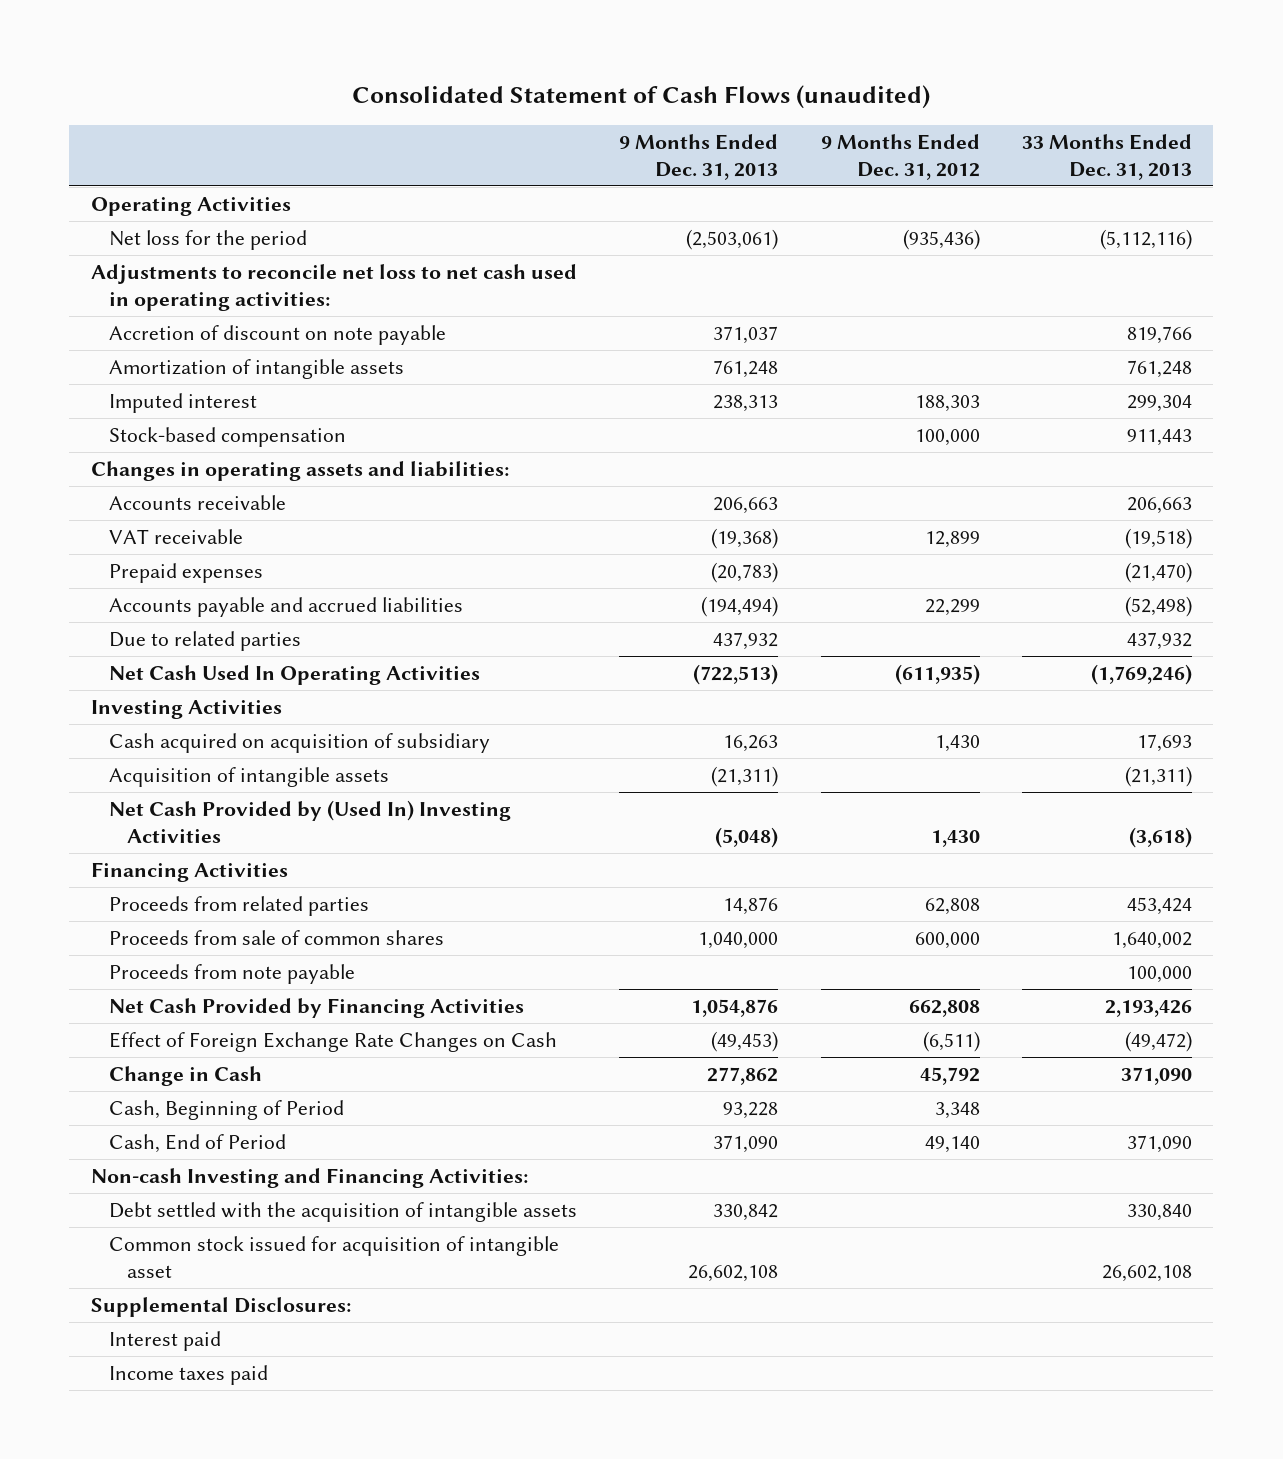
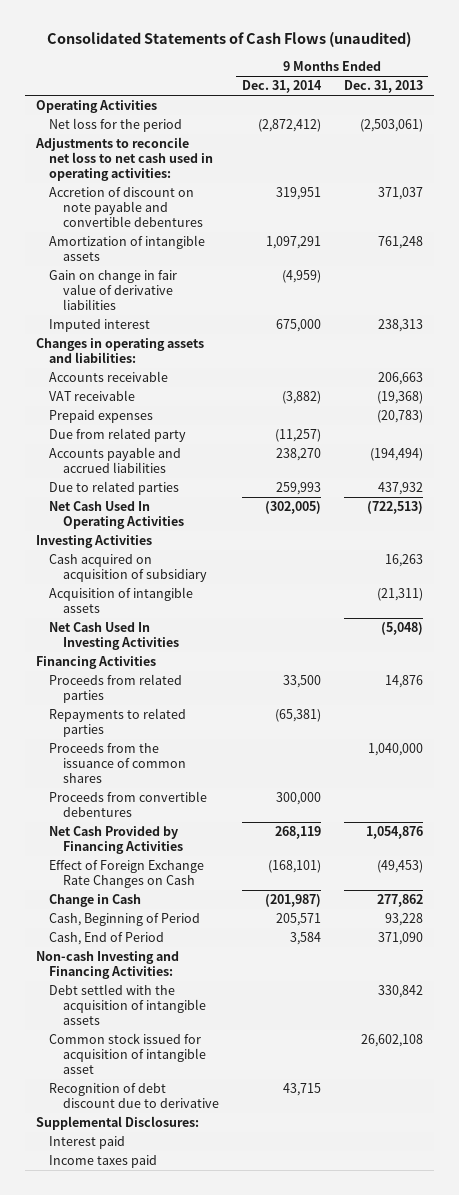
[352,85,931,110] Consolidated Statement of Cash Flows (unaudited) -> [47,32,412,48] Consolidated Statements of Cash Flows (unaudited)
[820,133,980,181] 9 Months Ended Dec. 31, 2012 -> none
[1021,133,1192,181] 33 Months Ended Dec. 31, 2013 -> none
none -> [241,80,322,94] Dec. 31, 2014
[108,324,446,345] Accretion of discount on note payable -> [49,187,203,228] Accretion of discount on note payable and convertible debentures
none -> [49,270,178,311] Gain on change in fair value of derivative liabilities
[108,426,346,447] Stock-based compensation -> none
none -> [49,428,187,443] Due from related party
[108,799,511,844] Net Cash Provided by (Used In) Investing Activities -> [49,622,179,651] Net Cash Used In Investing Activities
[108,963,355,984] Proceeds from note payable -> none
none -> [49,708,187,738] Repayments to related parties
[108,929,444,945] Proceeds from sale of common shares -> [49,743,186,784] Proceeds from the issuance of common shares
none -> [49,791,208,818] Proceeds from convertible debentures
none -> [49,1083,219,1109] Recognition of debt discount due to derivative

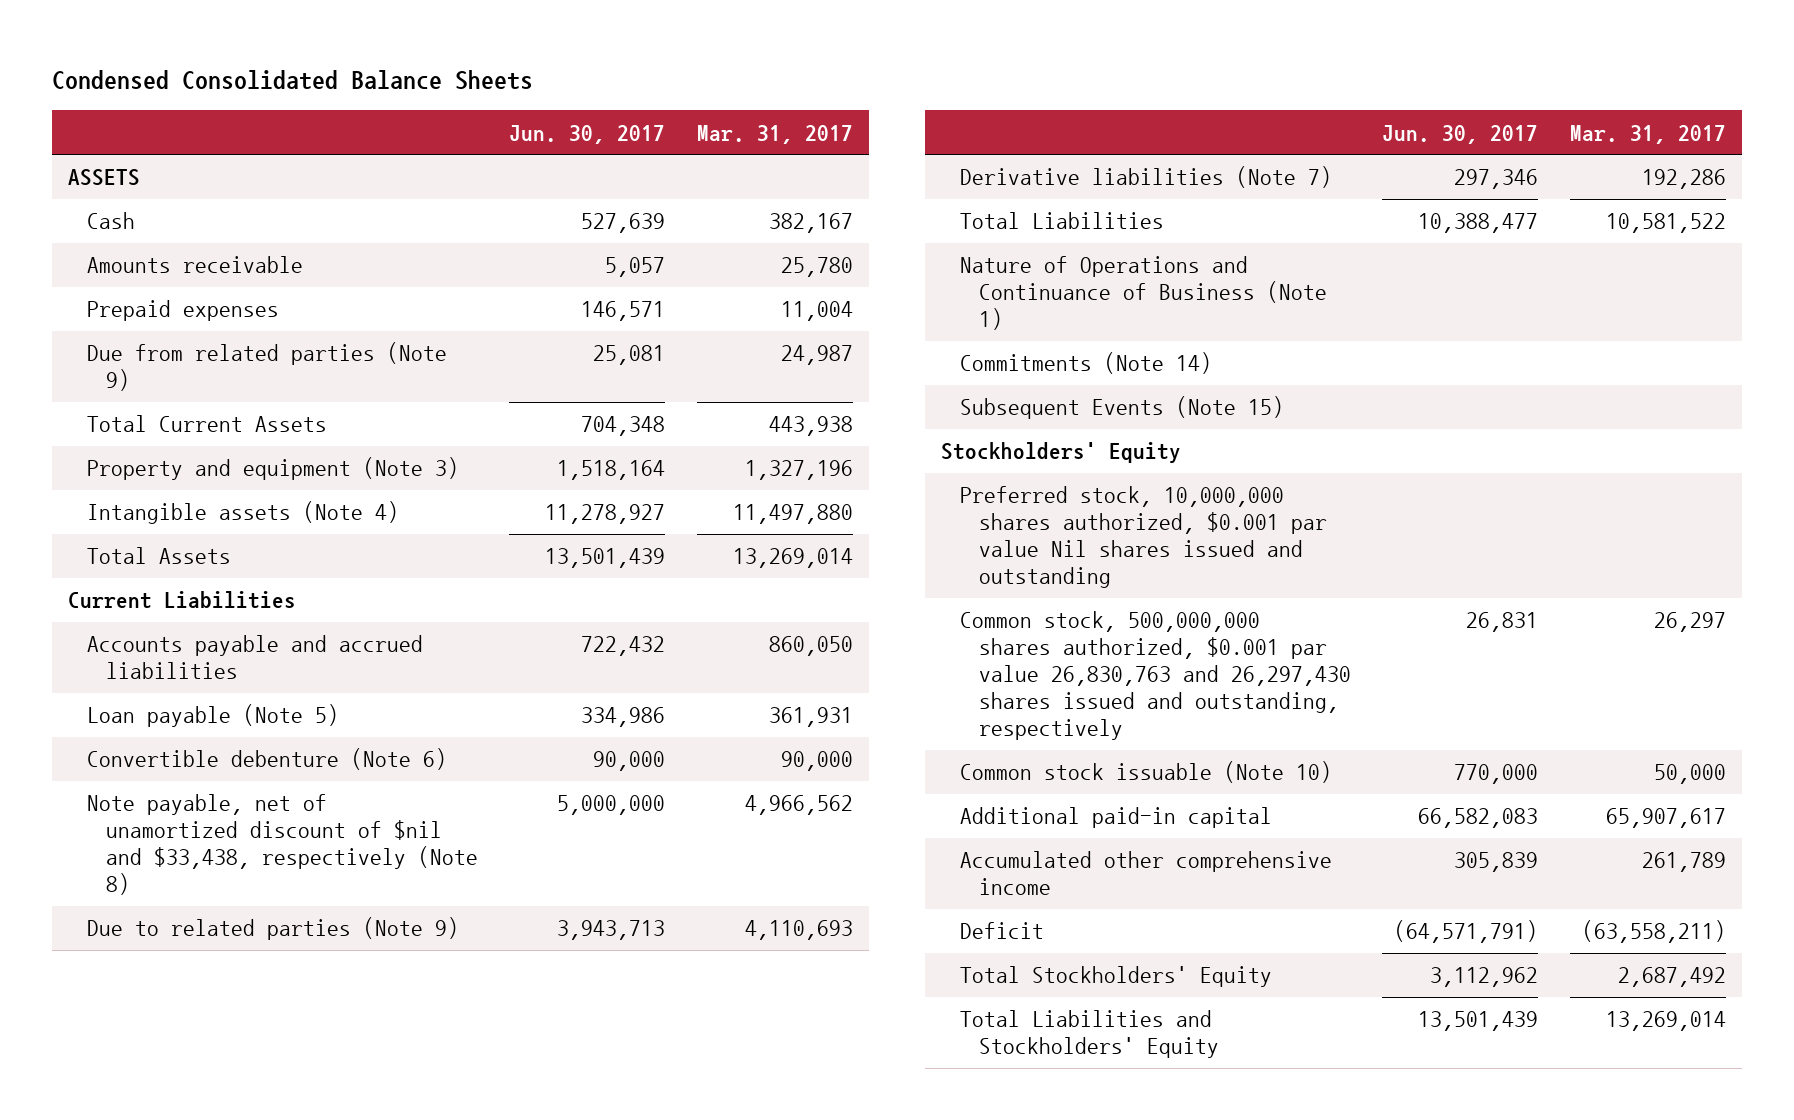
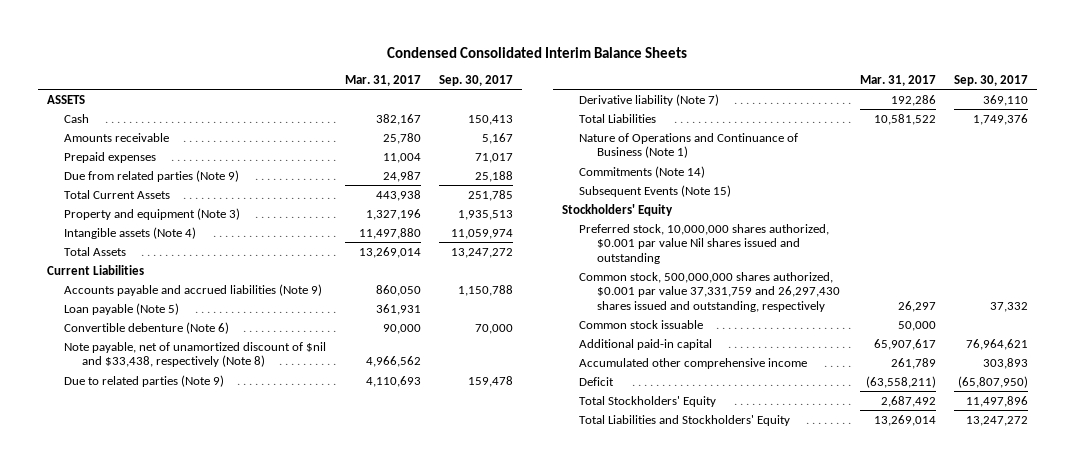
[52,69,534,90] Condensed Consolidated Balance Sheets -> [387,46,688,58] Condensed Consolidated Interim Balance Sheets
[509,124,666,144] Jun. 30, 2017 -> none
none -> [438,74,513,86] Sep. 30, 2017
[86,635,423,680] Accounts payable and accrued liabilities -> [64,283,323,296] Accounts payable and accrued liabilities (Note 9)
[959,166,1332,189] Derivative liabilities (Note 7) -> [579,93,720,106] Derivative liability (Note 7)
[959,611,1351,741] Common stock, 500,000,000 shares authorized, $0.001 par value 26,830,763 and 26,297,430 shares issued and outstanding, respectively -> [579,271,840,312] Common stock, 500,000,000 shares authorized, $0.001 par value 37,331,759 and 26,297,430 shares issued and outstanding, respectively
[959,761,1332,784] Common stock issuable (Note 10) -> [579,319,704,329] Common stock issuable

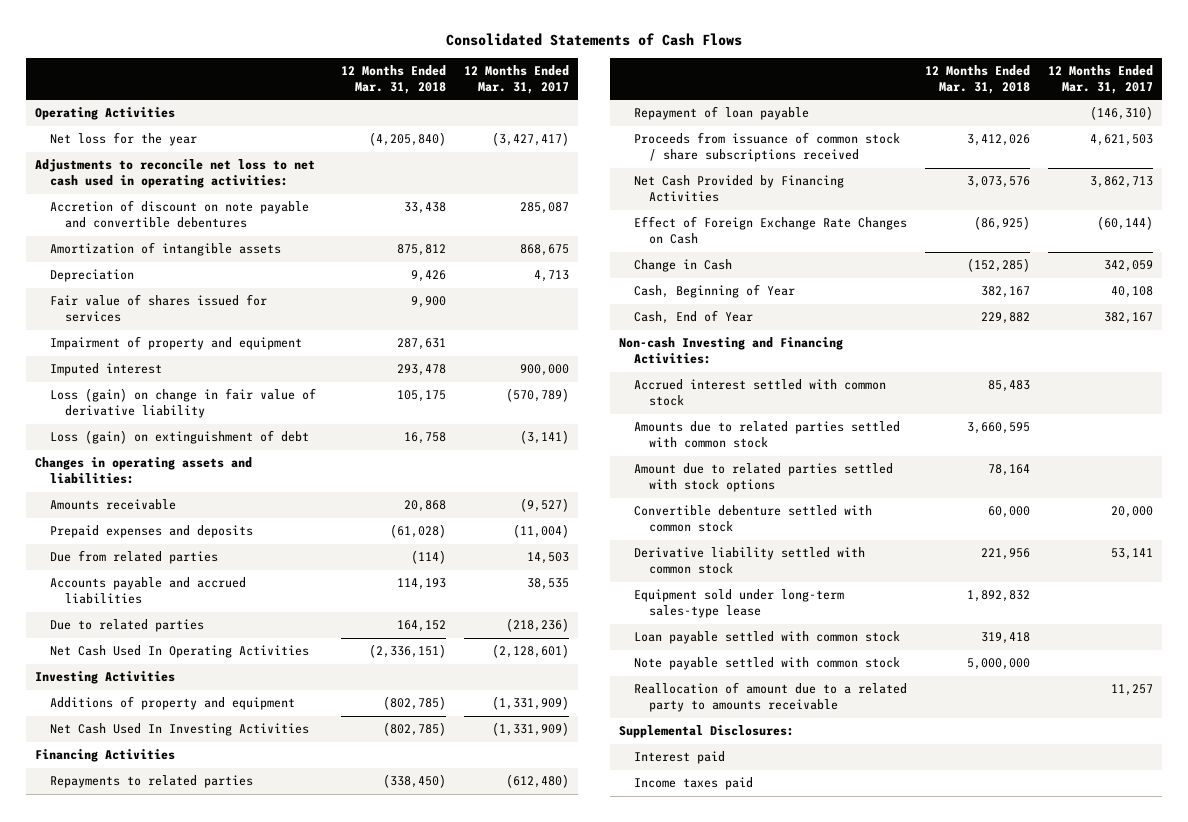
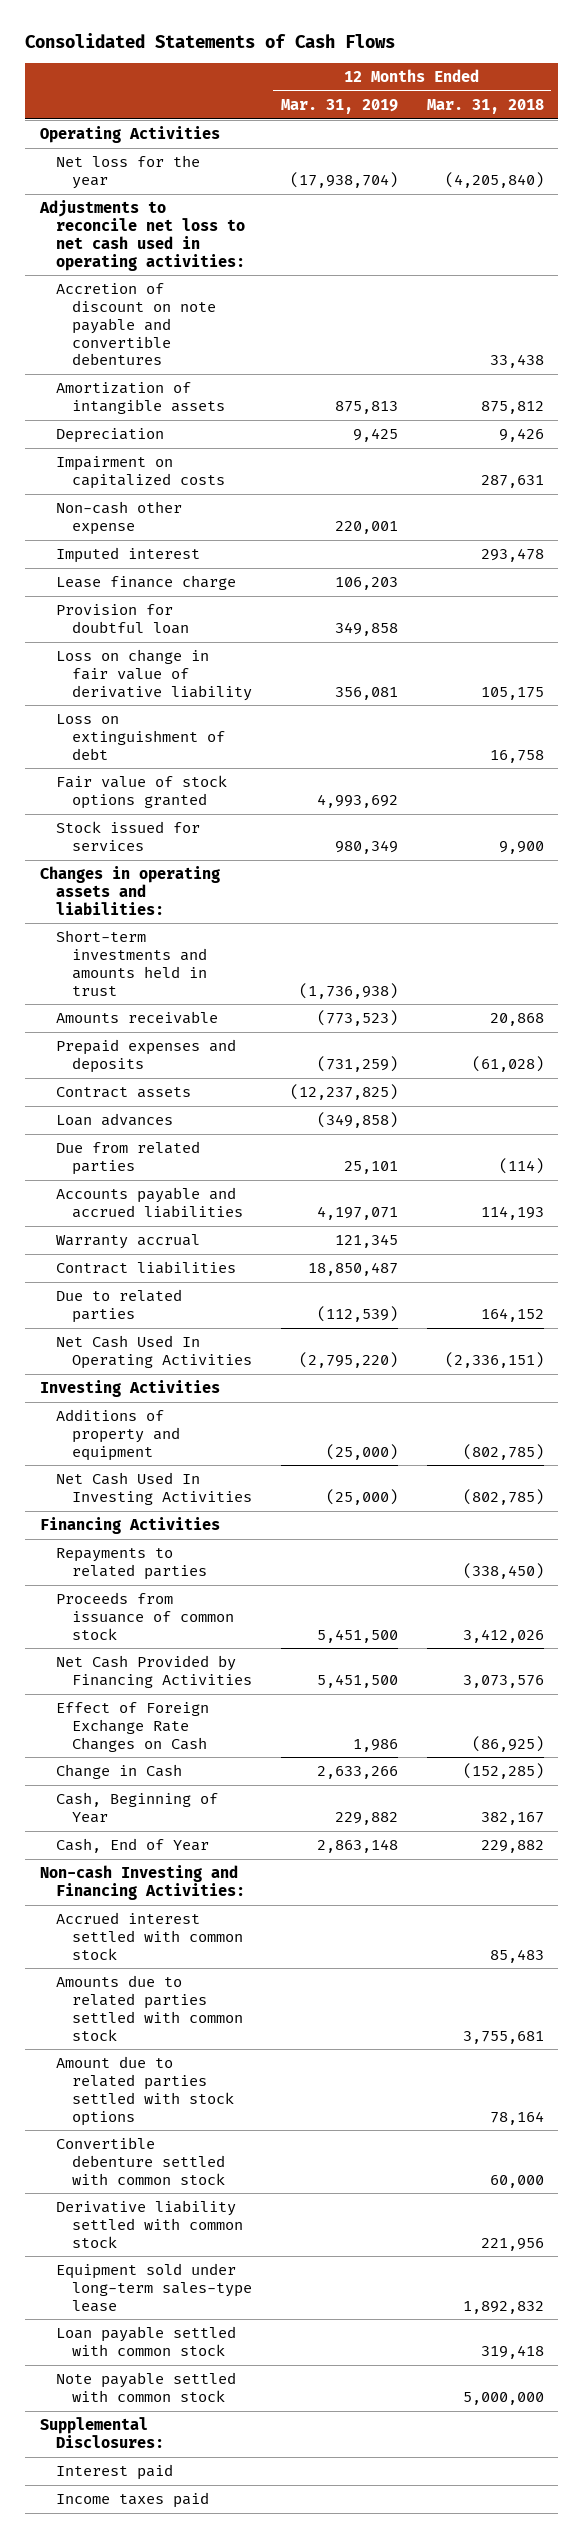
[464,64,570,94] 12 Months Ended Mar. 31, 2017 -> none
none -> [280,98,398,114] Mar. 31, 2019
[50,294,268,323] Fair value of shares issued for services -> none
[50,336,303,351] Impairment of property and equipment -> [55,456,225,489] Impairment on capitalized costs
none -> [55,501,182,535] Non-cash other expense
none -> [55,575,236,591] Lease finance charge
none -> [55,604,189,634] Provision for doubtful loan
[50,388,317,419] Loss (gain) on change in fair value of derivative liability -> [55,649,252,701] Loss on change in fair value of derivative liability
[50,430,310,445] Loss (gain) on extinguishment of debt -> [55,714,225,760] Loss on extinguishment of debt
none -> [55,775,227,809] Fair value of stock options granted
none -> [55,821,200,851] Stock issued for services
none -> [55,930,207,996] Short-term investments and amounts held in trust
none -> [55,1087,191,1099] Contract assets
none -> [55,1113,173,1127] Loan advances
none -> [55,1234,200,1250] Warranty accrual
none -> [55,1261,236,1275] Contract liabilities
[633,106,809,121] Repayment of loan payable -> none
[633,132,900,163] Proceeds from issuance of common stock / share subscriptions received -> [55,1592,234,1640] Proceeds from issuance of common stock
[966,422,1030,435] 3,660,595 -> [462,2030,544,2044] 3,755,681
[633,682,907,713] Reallocation of amount due to a related party to amounts receivable -> none

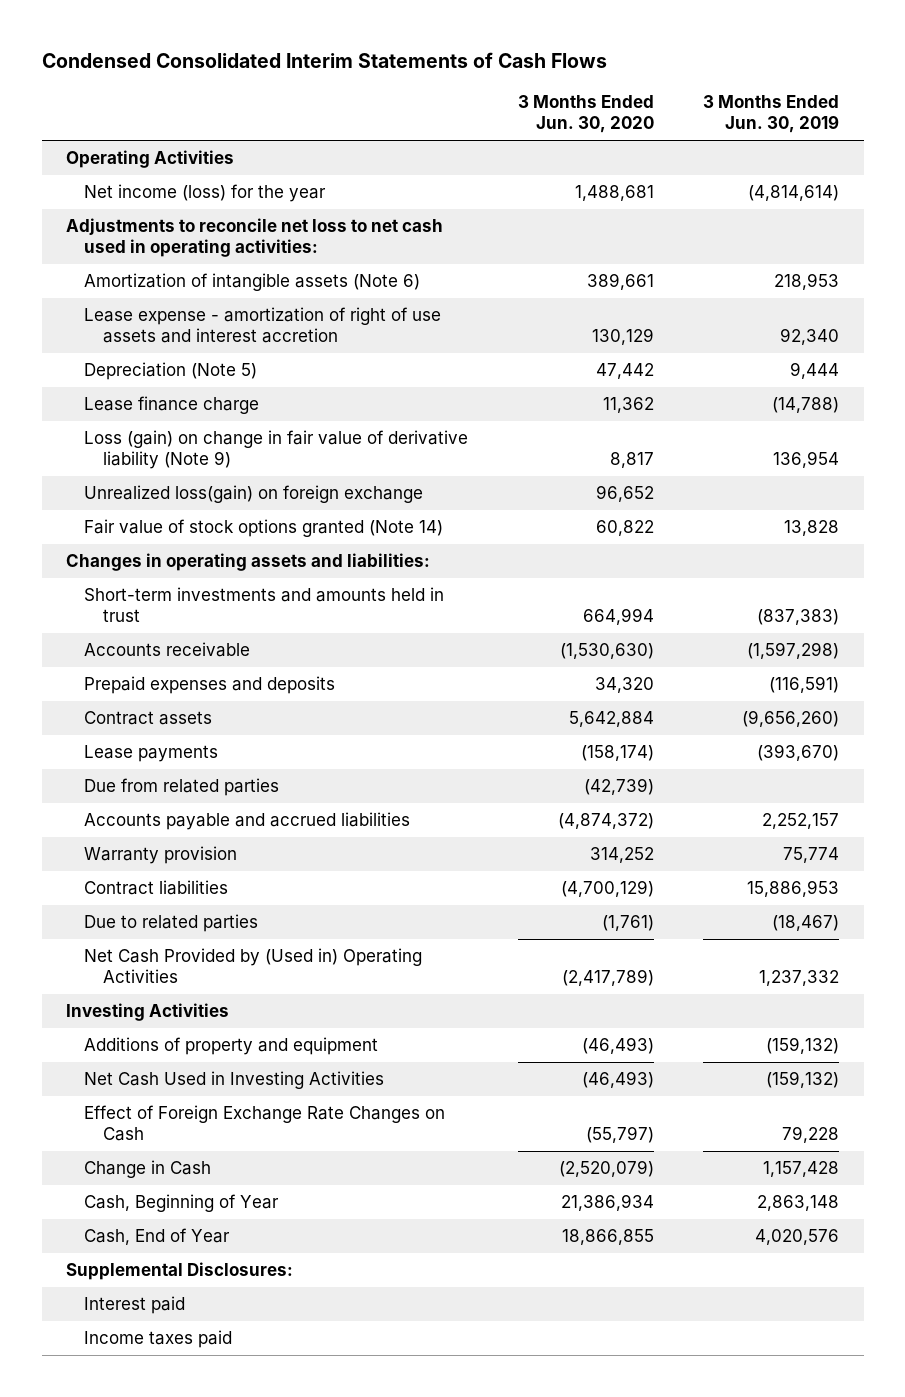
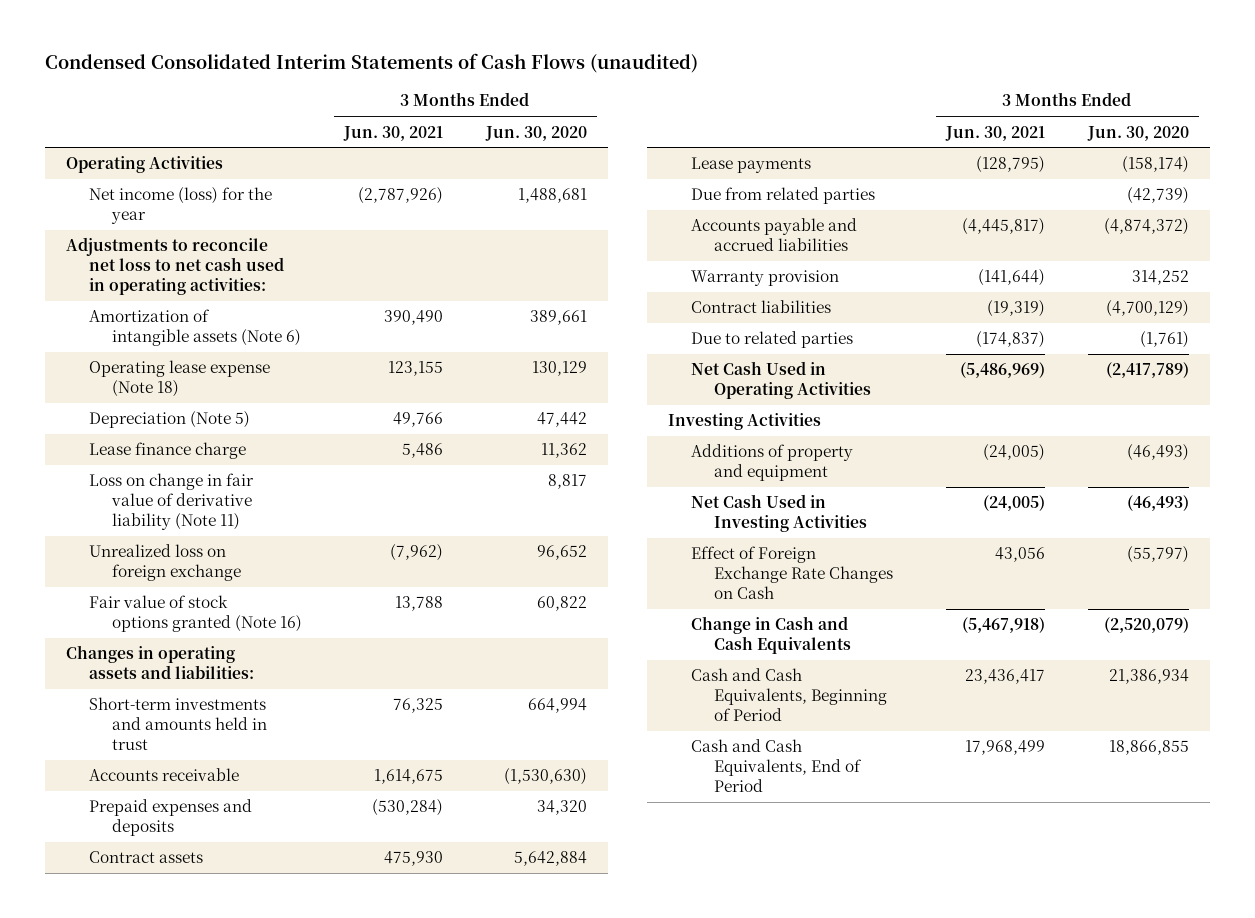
[41,52,607,69] Condensed Consolidated Interim Statements of Cash Flows -> [44,53,698,74] Condensed Consolidated Interim Statements of Cash Flows (unaudited)
[703,95,840,134] 3 Months Ended Jun. 30, 2019 -> none
none -> [343,125,444,141] Jun. 30, 2021
[84,307,442,344] Lease expense - amortization of right of use assets and interest accretion -> [88,360,270,398] Operating lease expense (Note 18)
[84,430,469,470] Loss (gain) on change in fair value of derivative liability (Note 9) -> [88,473,254,531] Loss on change in fair value of derivative liability (Note 11)
[84,485,424,504] Unrealized loss(gain) on foreign exchange -> [88,544,241,582] Unrealized loss on foreign exchange
[84,519,444,538] Fair value of stock options granted (Note 14) -> [88,595,302,633] Fair value of stock options granted (Note 16)
[84,948,423,984] Net Cash Provided by (Used in) Operating Activities -> [691,361,871,400] Net Cash Used in Operating Activities
[66,1262,294,1281] Supplemental Disclosures: -> none
[84,1296,186,1315] Interest paid -> none
[84,1330,233,1349] Income taxes paid -> none
[84,1160,212,1179] Change in Cash -> [691,616,851,655] Change in Cash and Cash Equivalents
[84,1194,280,1213] Cash, Beginning of Year -> [691,668,887,722] Cash and Cash Equivalents, Beginning of Period
[84,1228,231,1246] Cash, End of Year -> [691,739,862,793] Cash and Cash Equivalents, End of Period

